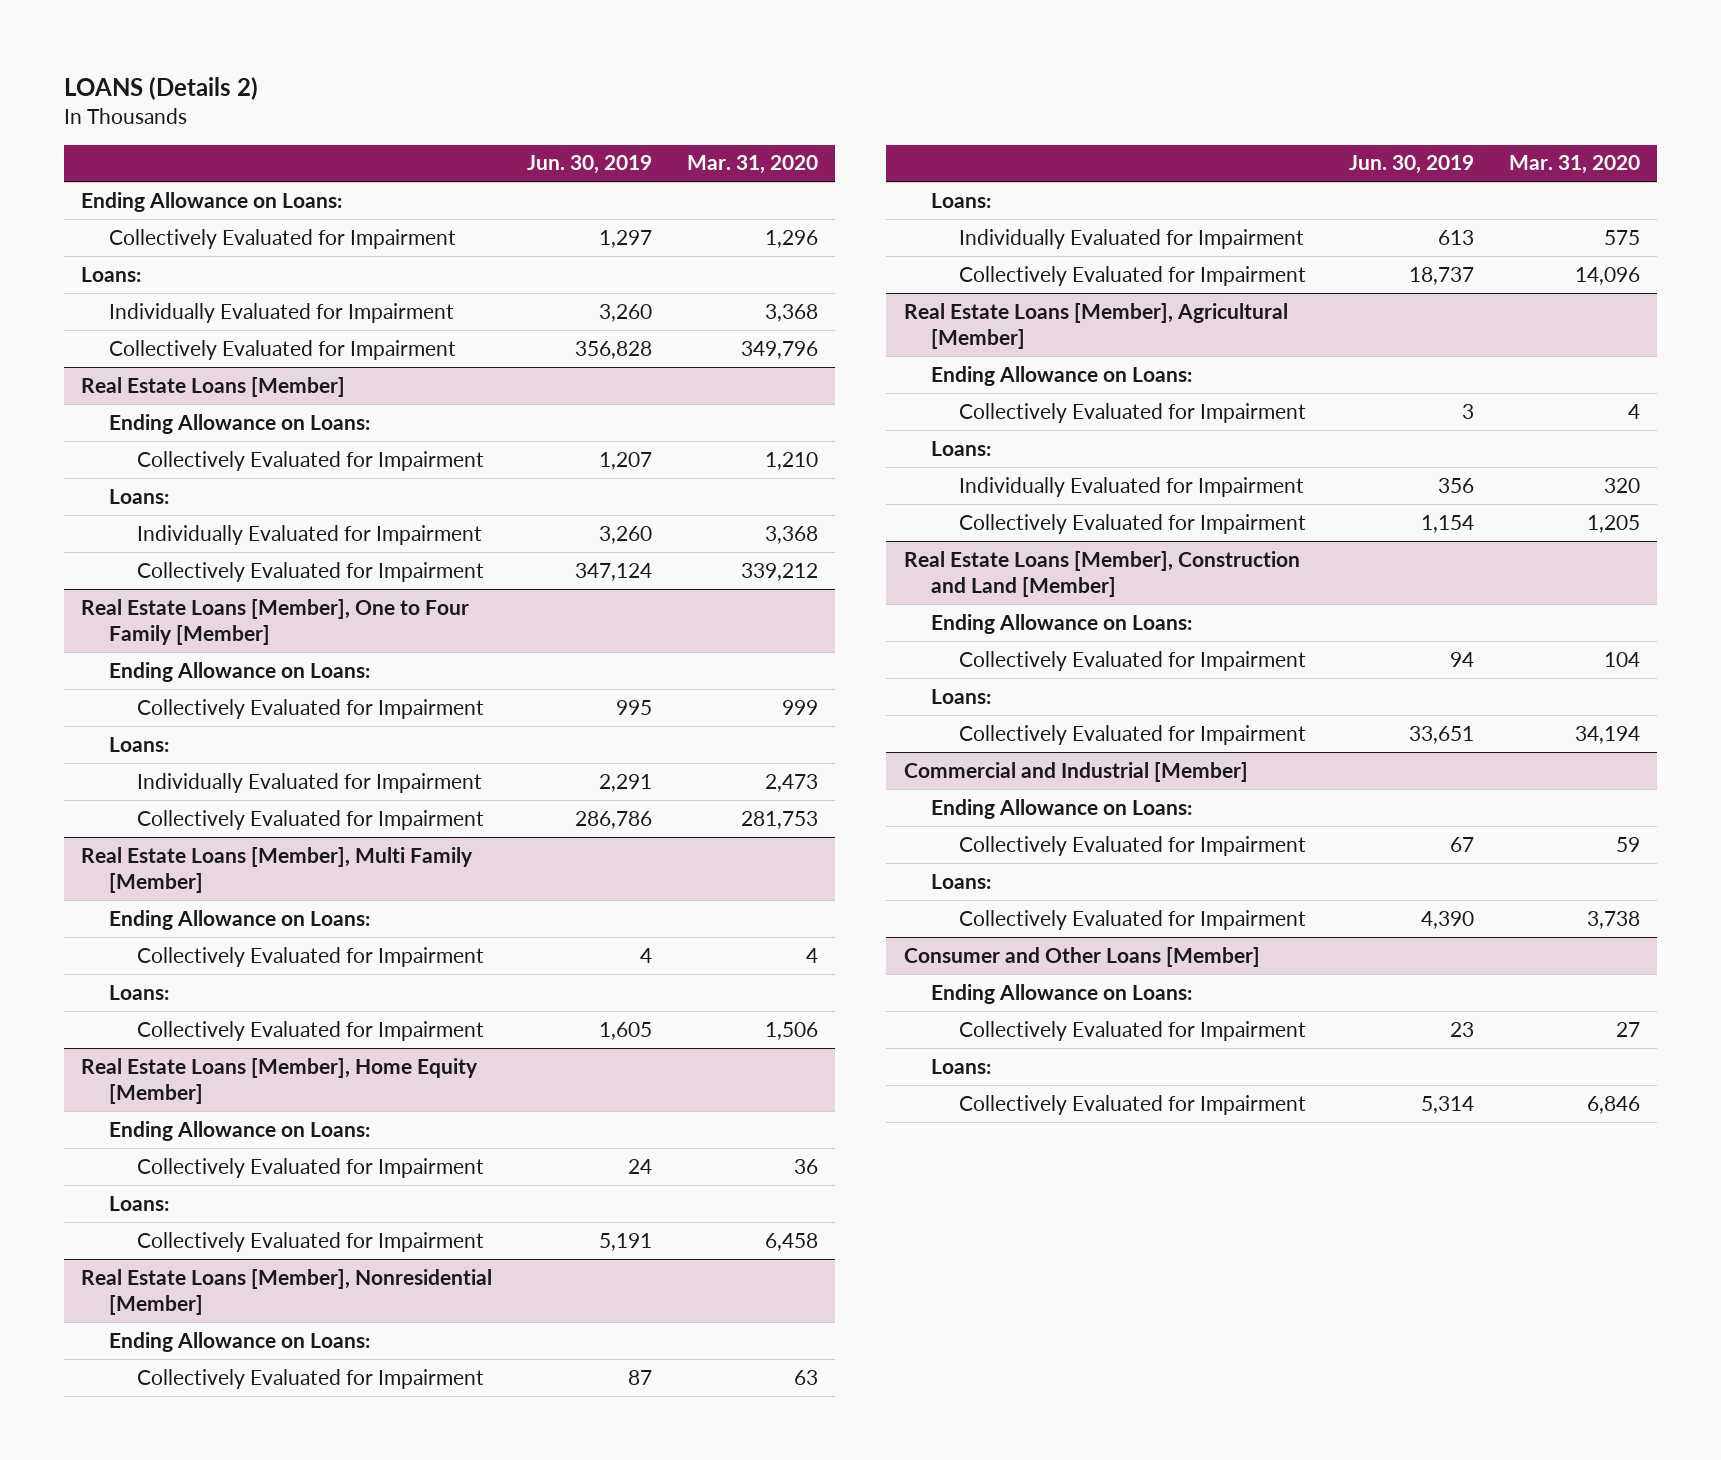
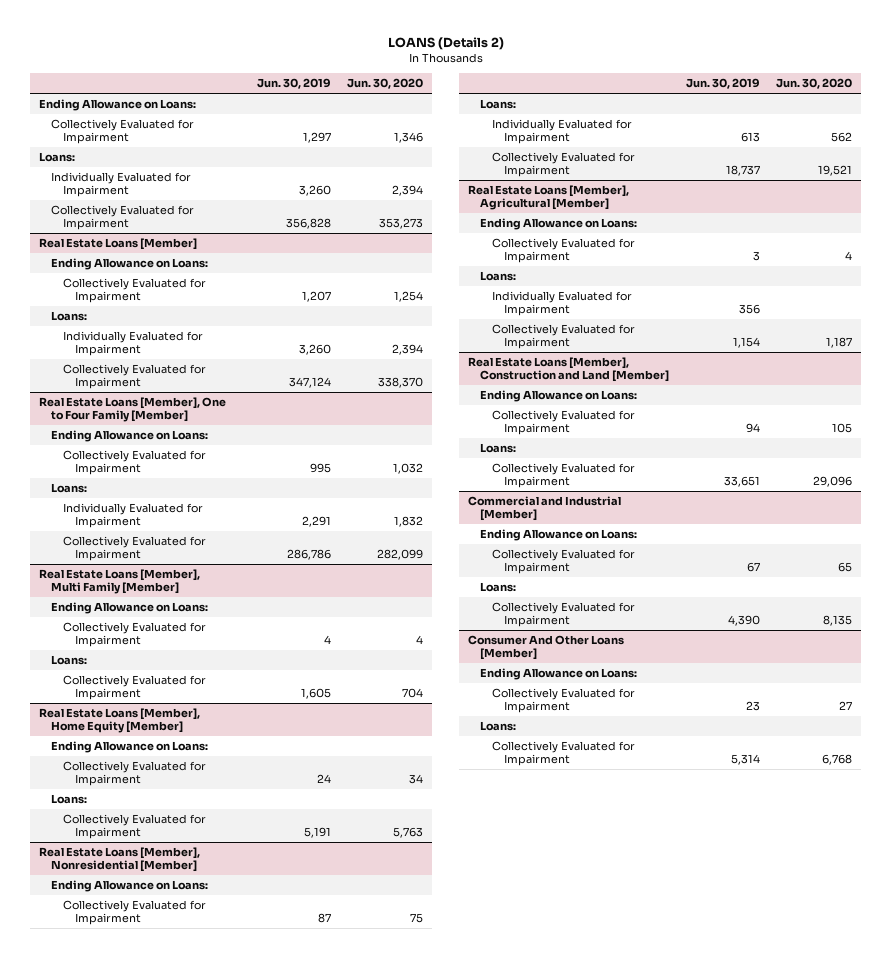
[686,155,818,175] Mar. 31, 2020 -> none
none -> [347,78,424,90] Jun. 30, 2020
[903,946,1260,967] Consumer and Other Loans [Member] -> [467,634,624,660] Consumer And Other Loans [Member]

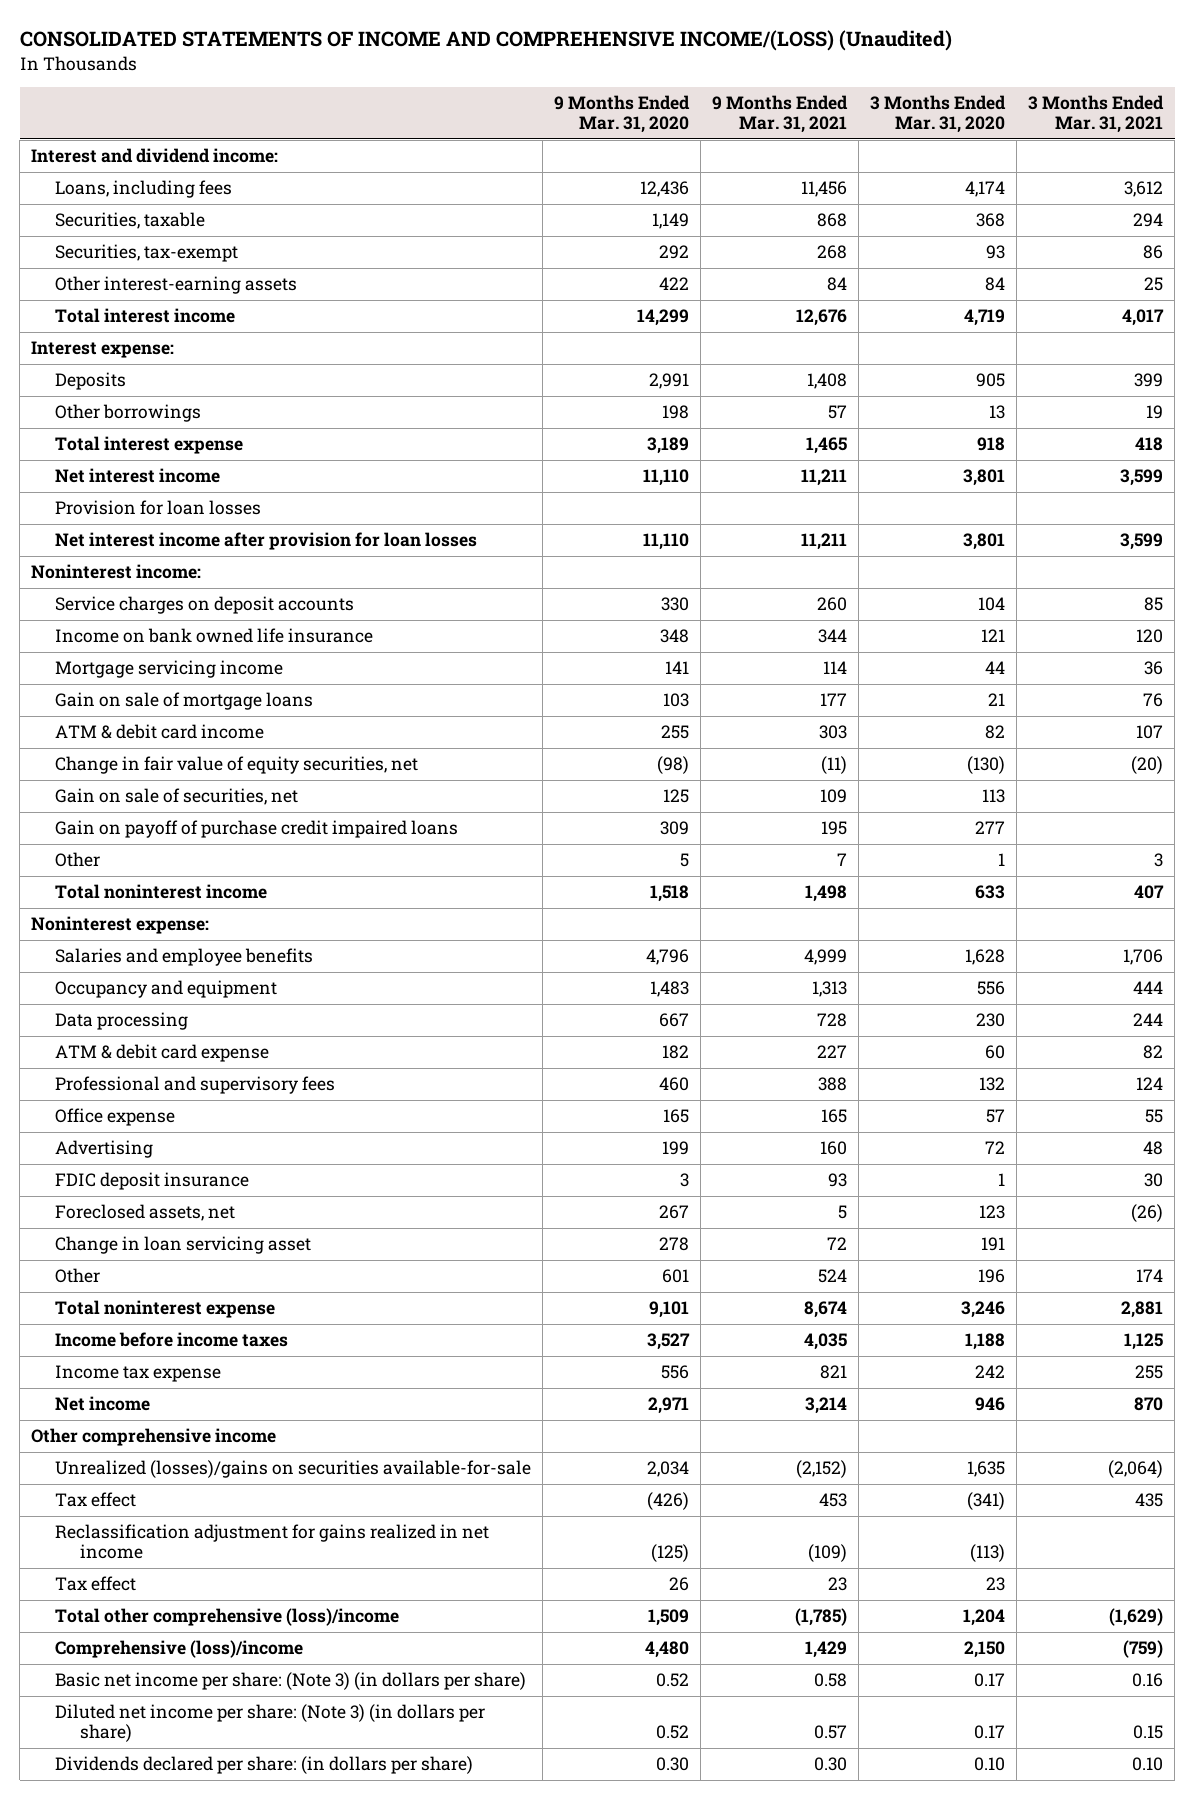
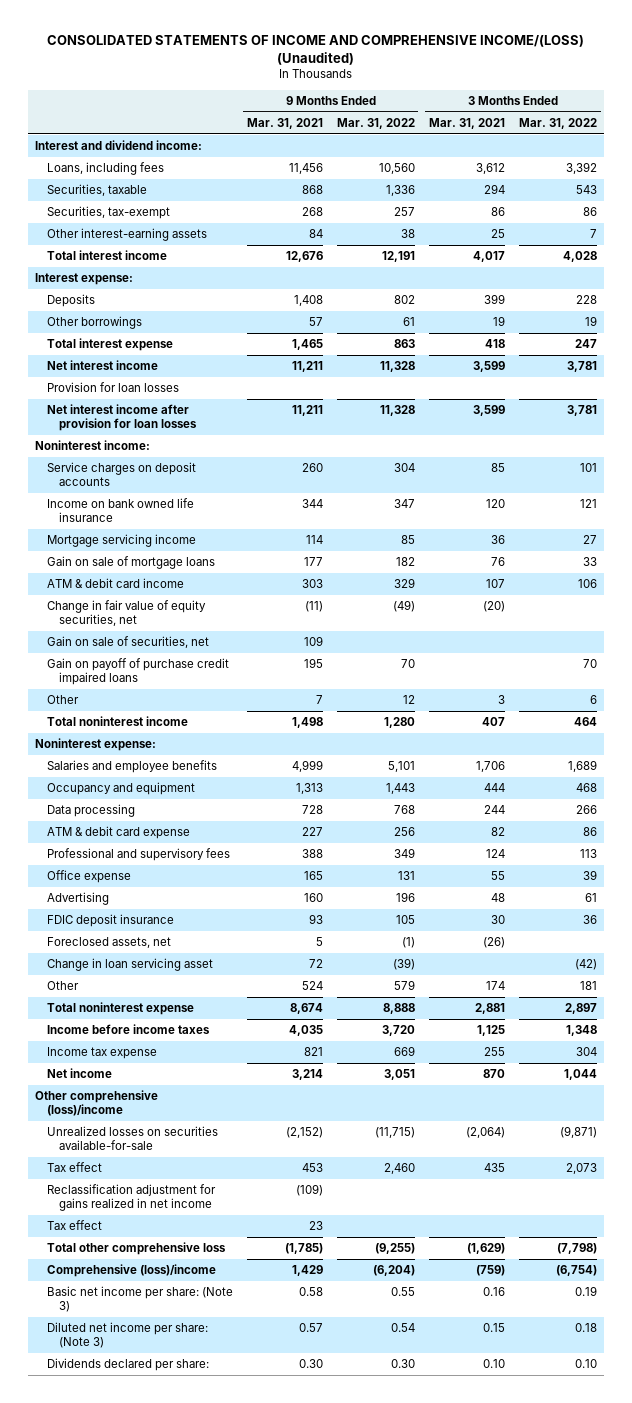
[554,95,691,134] 9 Months Ended Mar. 31, 2020 -> none
[870,95,1007,134] 3 Months Ended Mar. 31, 2020 -> none
none -> [336,117,415,129] Mar. 31, 2022
none -> [519,117,598,129] Mar. 31, 2022
[31,1428,277,1447] Other comprehensive income -> [34,1090,158,1116] Other comprehensive (loss)/income
[55,1460,532,1479] Unrealized (losses)/gains on securities available-for-sale -> [46,1126,218,1150] Unrealized losses on securities available-for-sale
[55,1608,400,1627] Total other comprehensive (loss)/income -> [46,1242,226,1256] Total other comprehensive loss
[55,1672,527,1691] Basic net income per share: (Note 3) (in dollars per share) -> [46,1286,233,1312] Basic net income per share: (Note 3)
[55,1704,486,1743] Diluted net income per share: (Note 3) (in dollars per share) -> [46,1322,208,1348] Diluted net income per share: (Note 3)
[55,1756,474,1775] Dividends declared per share: (in dollars per share) -> [46,1358,209,1372] Dividends declared per share:

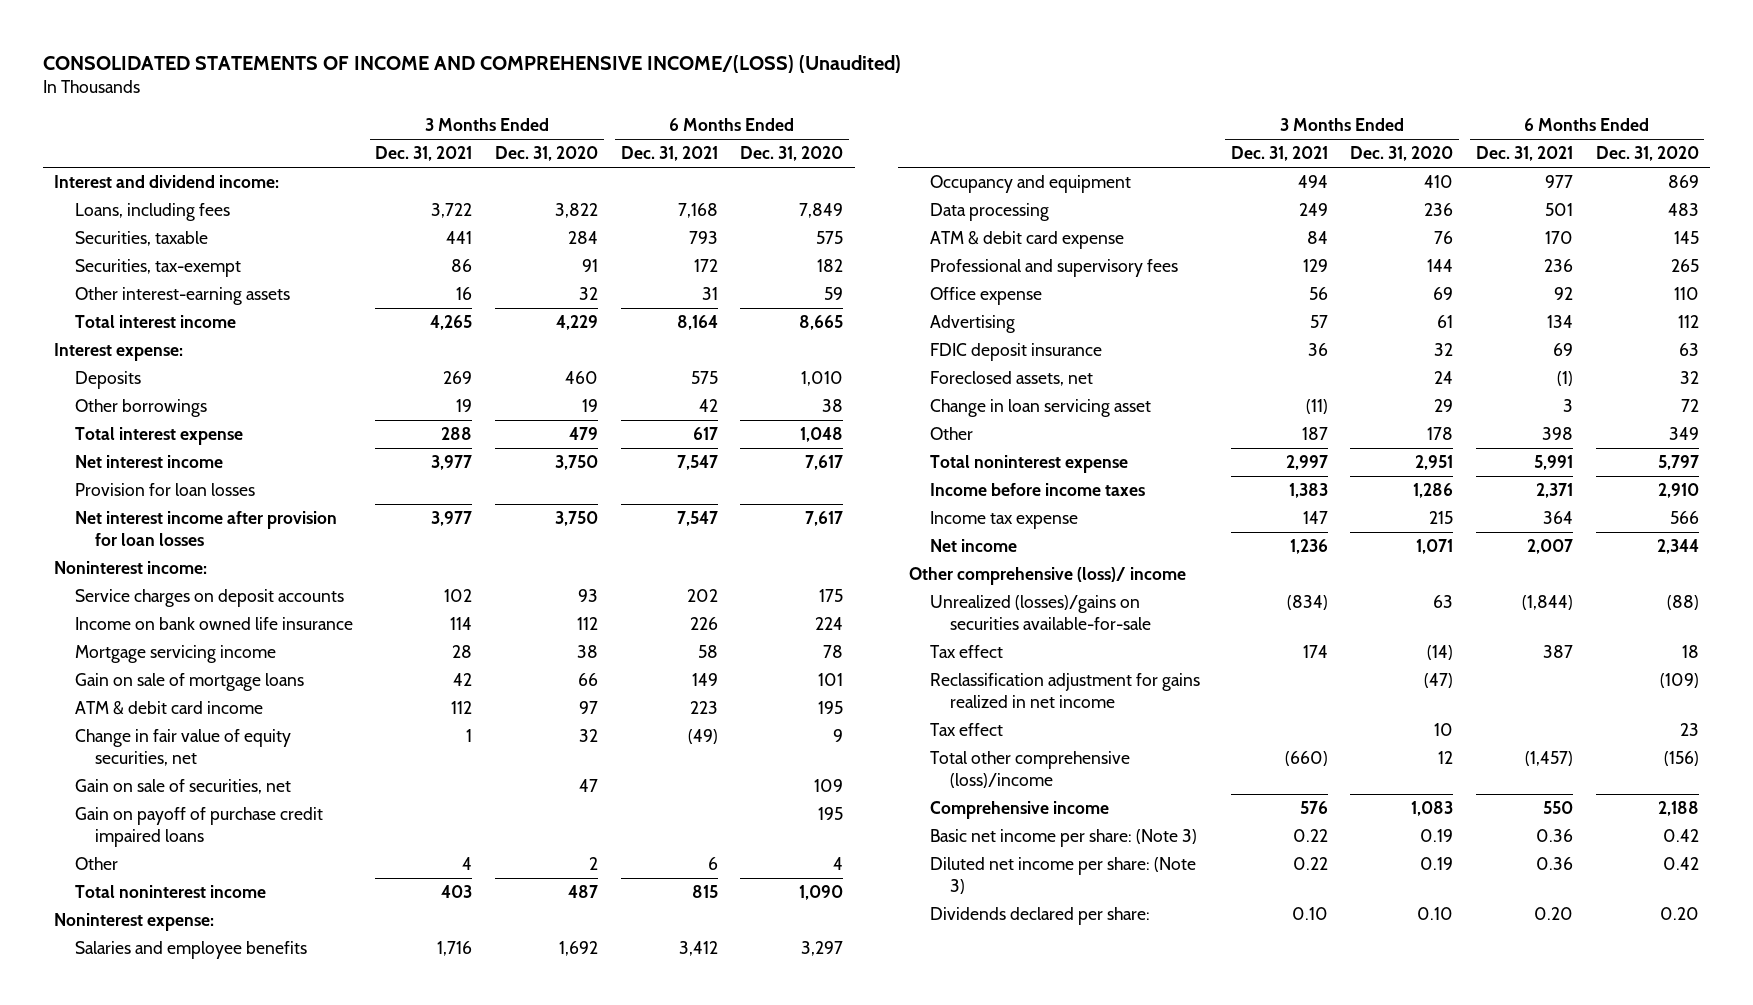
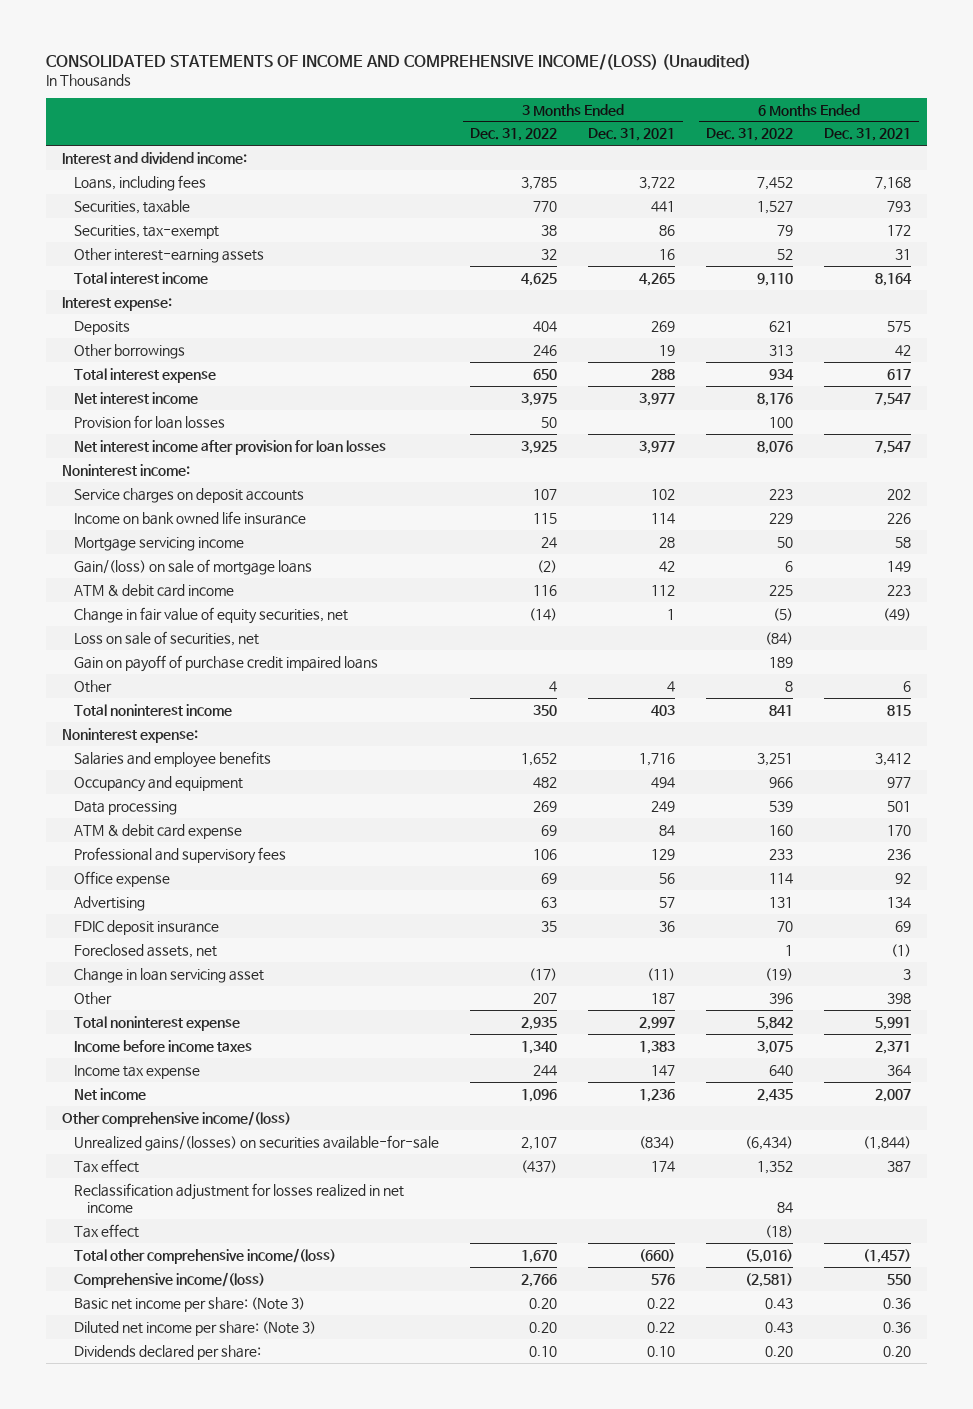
[495,146,599,162] Dec. 31, 2020 -> none
[740,146,844,162] Dec. 31, 2020 -> none
none -> [470,128,558,142] Dec. 31, 2022
none -> [706,128,794,142] Dec. 31, 2022
[74,673,304,692] Gain on sale of mortgage loans -> [74,558,313,575] Gain/(loss) on sale of mortgage loans
[74,779,291,795] Gain on sale of securities, net -> [74,630,260,646] Loss on sale of securities, net
[909,567,1187,586] Other comprehensive (loss)/ income -> [61,1110,291,1127] Other comprehensive income/(loss)
[929,595,1152,630] Unrealized (losses)/gains on securities available-for-sale -> [74,1134,440,1151] Unrealized gains/(losses) on securities available-for-sale
[929,673,1200,708] Reclassification adjustment for gains realized in net income -> [74,1182,405,1213] Reclassification adjustment for losses realized in net income
[929,751,1130,788] Total other comprehensive (loss)/income -> [74,1247,337,1264] Total other comprehensive income/(loss)
[929,801,1109,820] Comprehensive income -> [74,1271,266,1288] Comprehensive income/(loss)

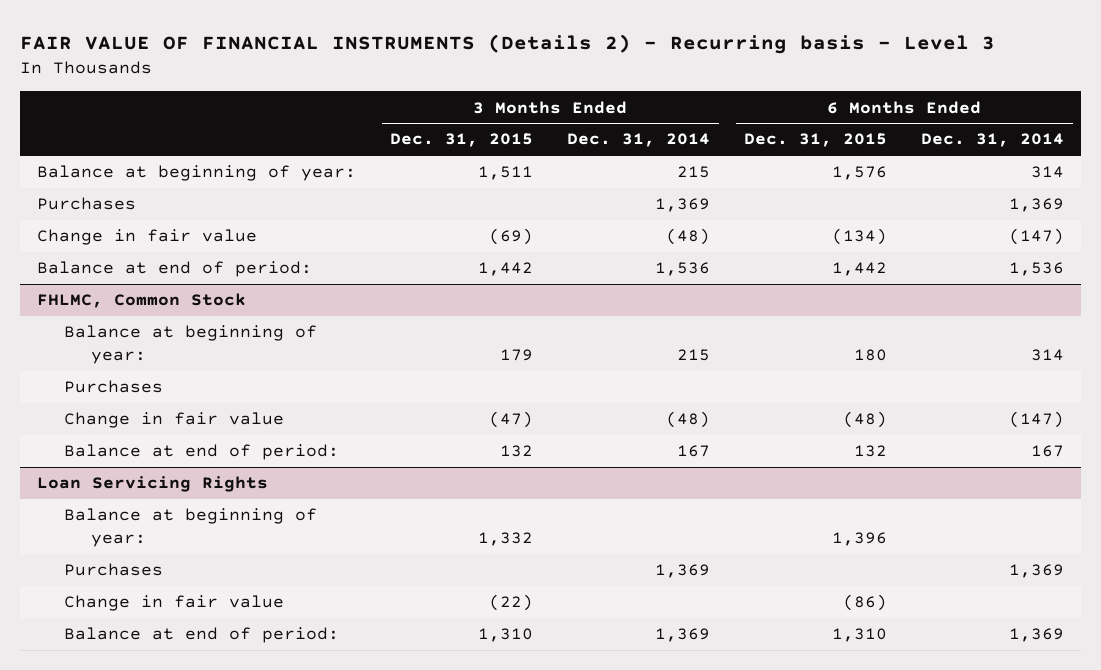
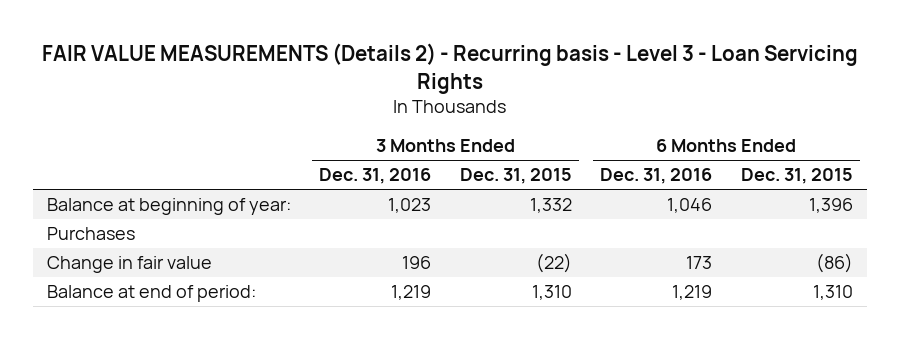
[20,33,996,54] FAIR VALUE OF FINANCIAL INSTRUMENTS (Details 2) - Recurring basis - Level 3 -> [41,42,858,94] FAIR VALUE MEASUREMENTS (Details 2) - Recurring basis - Level 3 - Loan Servicing Rights
[567,133,711,148] Dec. 31, 2014 -> none
[921,133,1065,148] Dec. 31, 2014 -> none
none -> [319,168,432,185] Dec. 31, 2016
none -> [600,168,713,185] Dec. 31, 2016
[37,165,357,182] Balance at beginning of year: -> none
[37,197,137,211] Purchases -> none
[37,229,258,246] Change in fair value -> none
[37,261,313,278] Balance at end of period: -> none
[37,293,247,309] FHLMC, Common Stock -> none
[64,325,318,365] Balance at beginning of year: -> none
[64,380,164,394] Purchases -> none
[64,412,285,429] Change in fair value -> none
[64,444,340,461] Balance at end of period: -> none
[37,476,269,493] Loan Servicing Rights -> none

